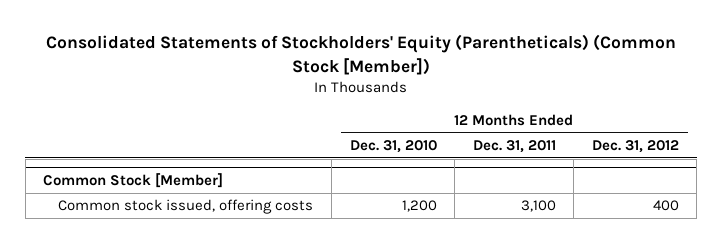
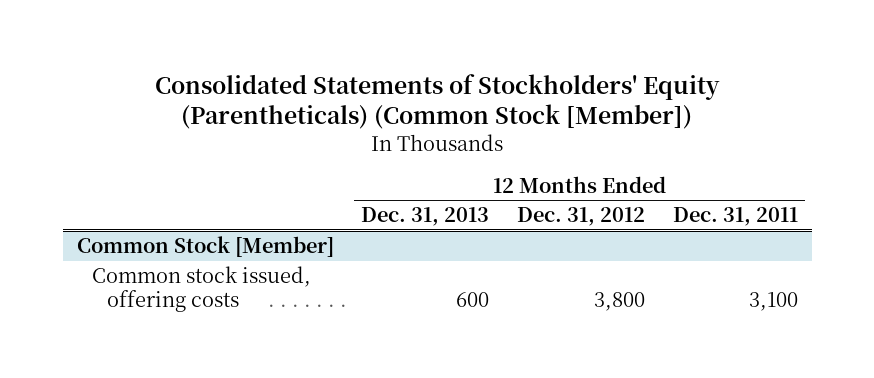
[349,139,437,153] Dec. 31, 2010 -> none
none -> [361,207,490,227] Dec. 31, 2013
[652,200,679,212] 400 -> [594,292,646,312] 3,800

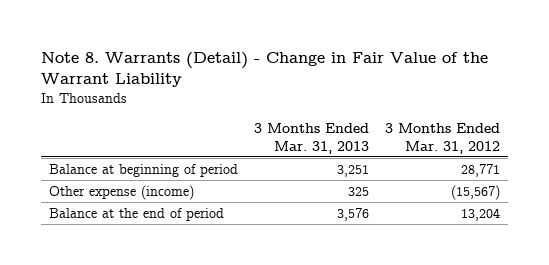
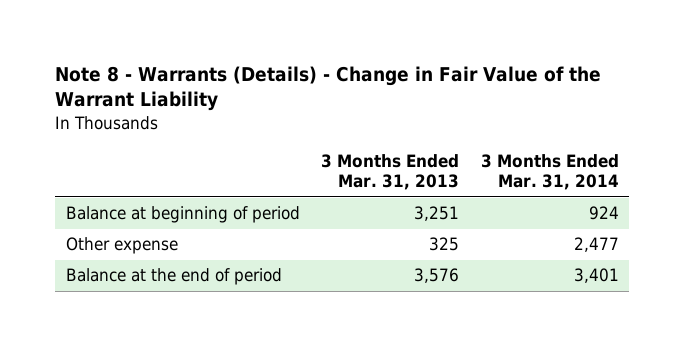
[41,51,489,88] Note 8. Warrants (Detail) - Change in Fair Value of the Warrant Liability -> [55,65,602,112] Note 8 - Warrants (Details) - Change in Fair Value of the Warrant Liability
[385,122,501,154] 3 Months Ended Mar. 31, 2012 -> none
none -> [480,153,619,191] 3 Months Ended Mar. 31, 2014
[49,184,195,200] Other expense (income) -> [65,237,178,255] Other expense

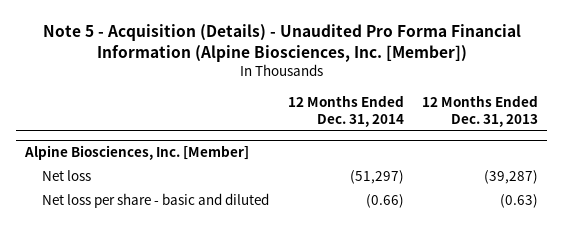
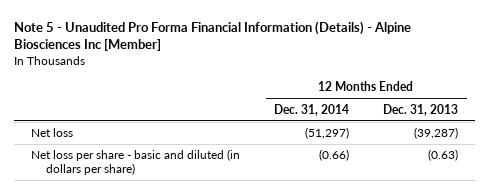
[42,23,521,63] Note 5 - Acquisition (Details) - Unaudited Pro Forma Financial Information (Alpine Biosciences, Inc. [Member]) -> [14,20,412,52] Note 5 - Unaudited Pro Forma Financial Information (Details) - Alpine Biosciences Inc [Member]
[24,145,250,161] Alpine Biosciences, Inc. [Member] -> none
[41,192,269,208] Net loss per share - basic and diluted -> [31,149,241,175] Net loss per share - basic and diluted (in dollars per share)

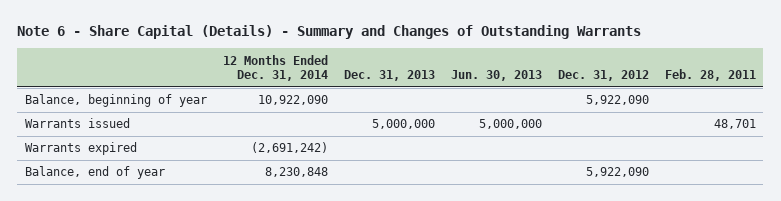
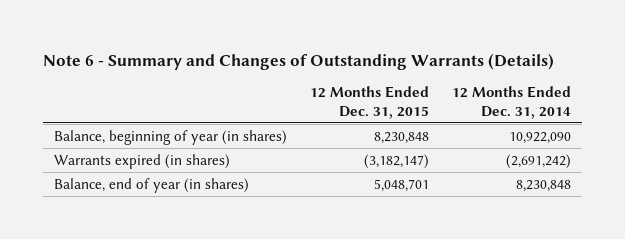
[17,25,642,40] Note 6 - Share Capital (Details) - Summary and Changes of Outstanding Warrants -> [42,52,554,70] Note 6 - Summary and Changes of Outstanding Warrants (Details)
[343,70,435,82] Dec. 31, 2013 -> none
[450,70,542,82] Jun. 30, 2013 -> none
[557,70,649,82] Dec. 31, 2012 -> none
[664,69,756,82] Feb. 28, 2011 -> none
none -> [310,86,430,119] 12 Months Ended Dec. 31, 2015
[25,118,131,129] Warrants issued -> none
[25,94,208,108] Balance, beginning of year -> [54,129,288,145] Balance, beginning of year (in shares)
[25,142,138,156] Warrants expired -> [54,153,231,169] Warrants expired (in shares)
[25,166,166,180] Balance, end of year -> [54,177,250,193] Balance, end of year (in shares)

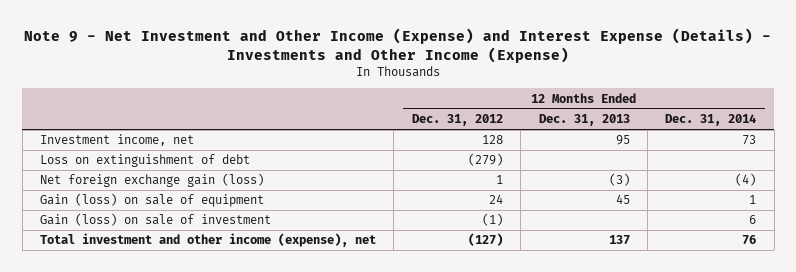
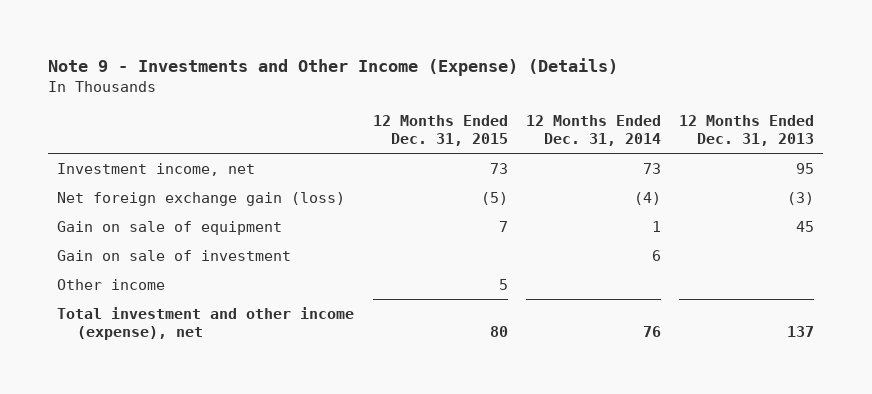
[24,27,772,63] Note 9 - Net Investment and Other Income (Expense) and Interest Expense (Details) - Investments and Other Income (Expense) -> [48,57,619,76] Note 9 - Investments and Other Income (Expense) (Details)
[411,114,503,127] Dec. 31, 2012 -> none
none -> [372,115,508,147] 12 Months Ended Dec. 31, 2015
[40,154,251,168] Loss on extinguishment of debt -> none
[40,193,265,208] Gain (loss) on sale of equipment -> [57,220,283,235] Gain on sale of equipment
[40,213,272,227] Gain (loss) on sale of investment -> [57,249,292,261] Gain on sale of investment
none -> [57,278,166,290] Other income

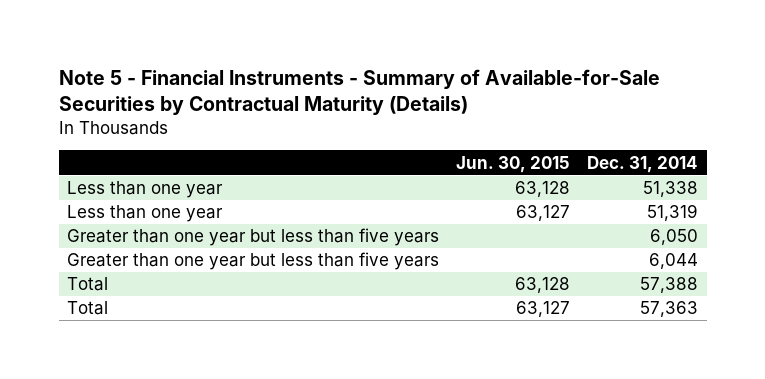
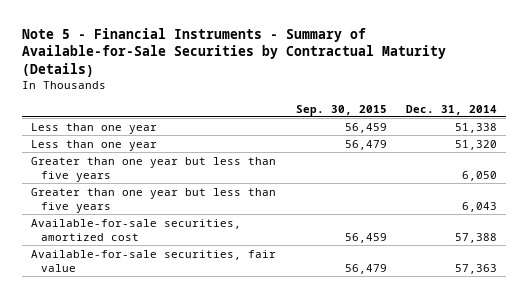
[456,155,571,173] Jun. 30, 2015 -> none
none -> [295,104,387,116] Sep. 30, 2015
[647,204,699,222] 51,319 -> [454,139,497,150] 51,320
[649,253,699,270] 6,044 -> [461,201,497,212] 6,043
[67,277,109,292] Total -> [31,218,242,241] Available-for-sale securities, amortized cost
[67,301,109,316] Total -> [31,249,277,272] Available-for-sale securities, fair value

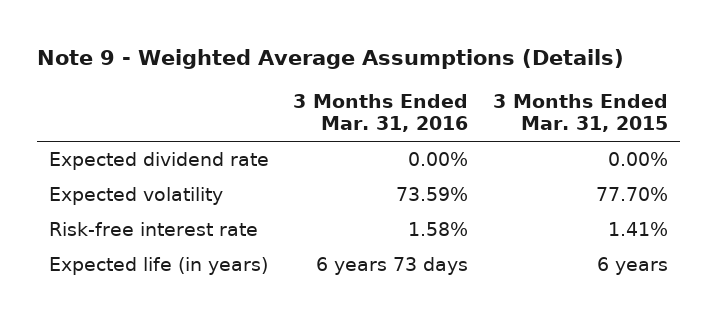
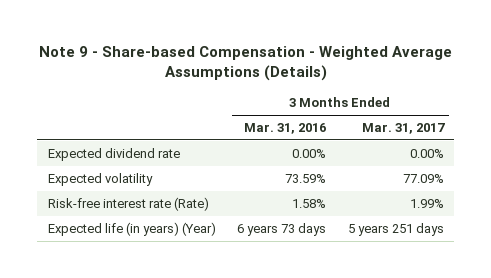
[36,49,624,70] Note 9 - Weighted Average Assumptions (Details) -> [38,45,452,82] Note 9 - Share-based Compensation - Weighted Average Assumptions (Details)
[492,94,668,133] 3 Months Ended Mar. 31, 2015 -> none
none -> [361,123,445,135] Mar. 31, 2017
[49,222,259,237] Risk-free interest rate -> [47,197,209,212] Risk-free interest rate (Rate)
[49,257,269,276] Expected life (in years) -> [47,222,216,237] Expected life (in years) (Year)

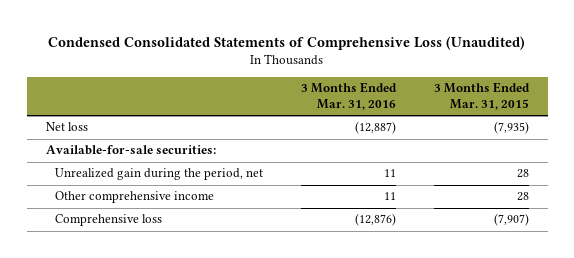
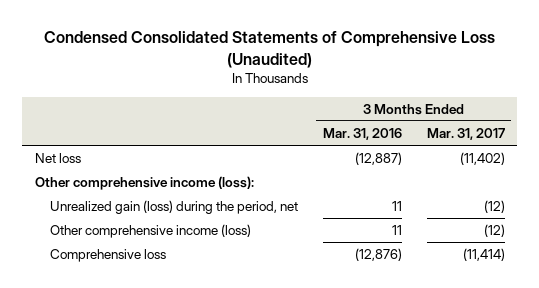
[433,82,530,111] 3 Months Ended Mar. 31, 2015 -> none
none -> [426,128,505,141] Mar. 31, 2017
[45,145,216,156] Available-for-sale securities: -> none
none -> [34,176,254,191] Other comprehensive income (loss):
[54,168,263,181] Unrealized gain during the period, net -> [49,200,298,215] Unrealized gain (loss) during the period, net
[54,191,214,204] Other comprehensive income -> [49,224,251,239] Other comprehensive income (loss)

